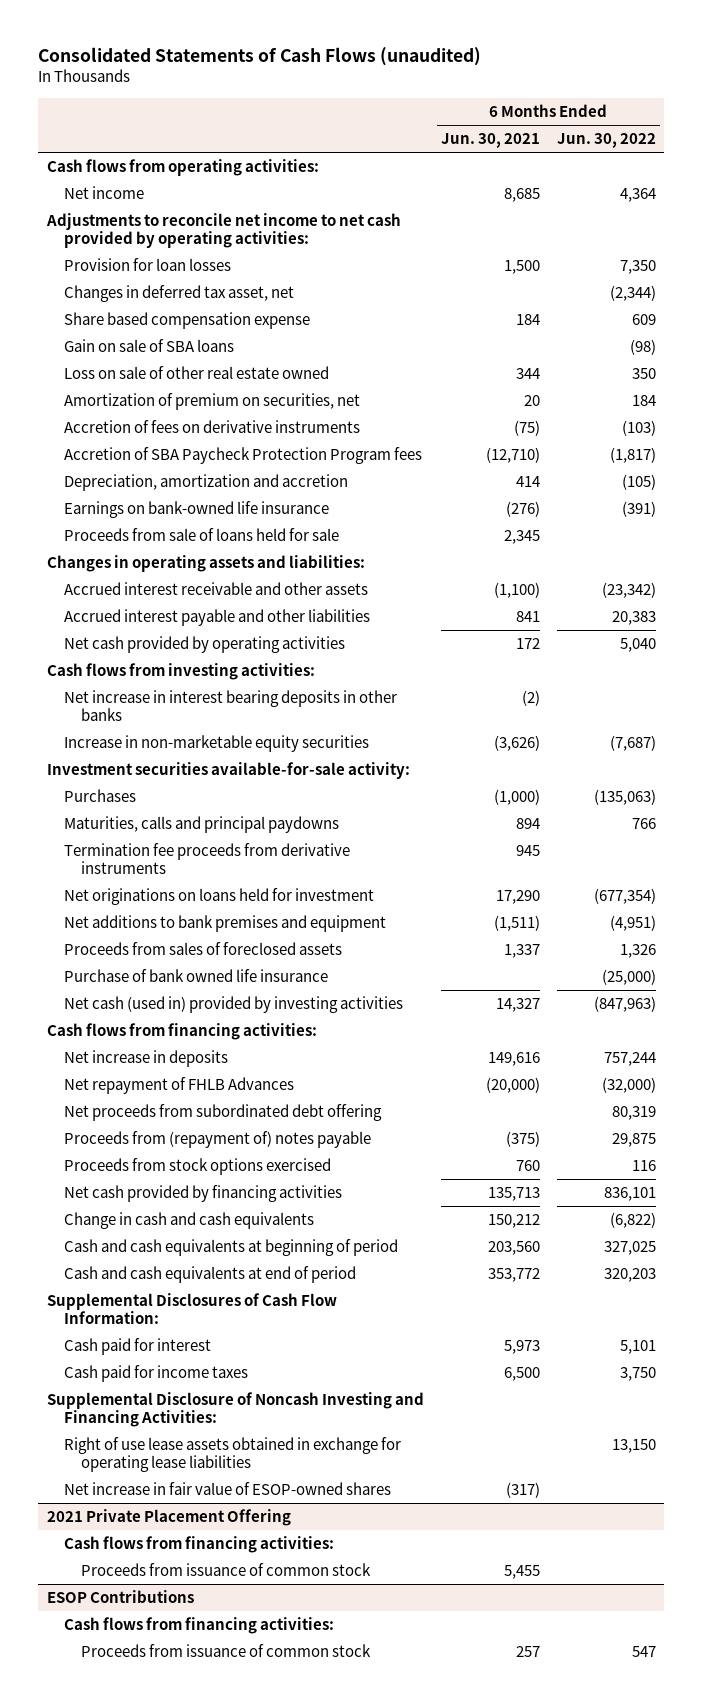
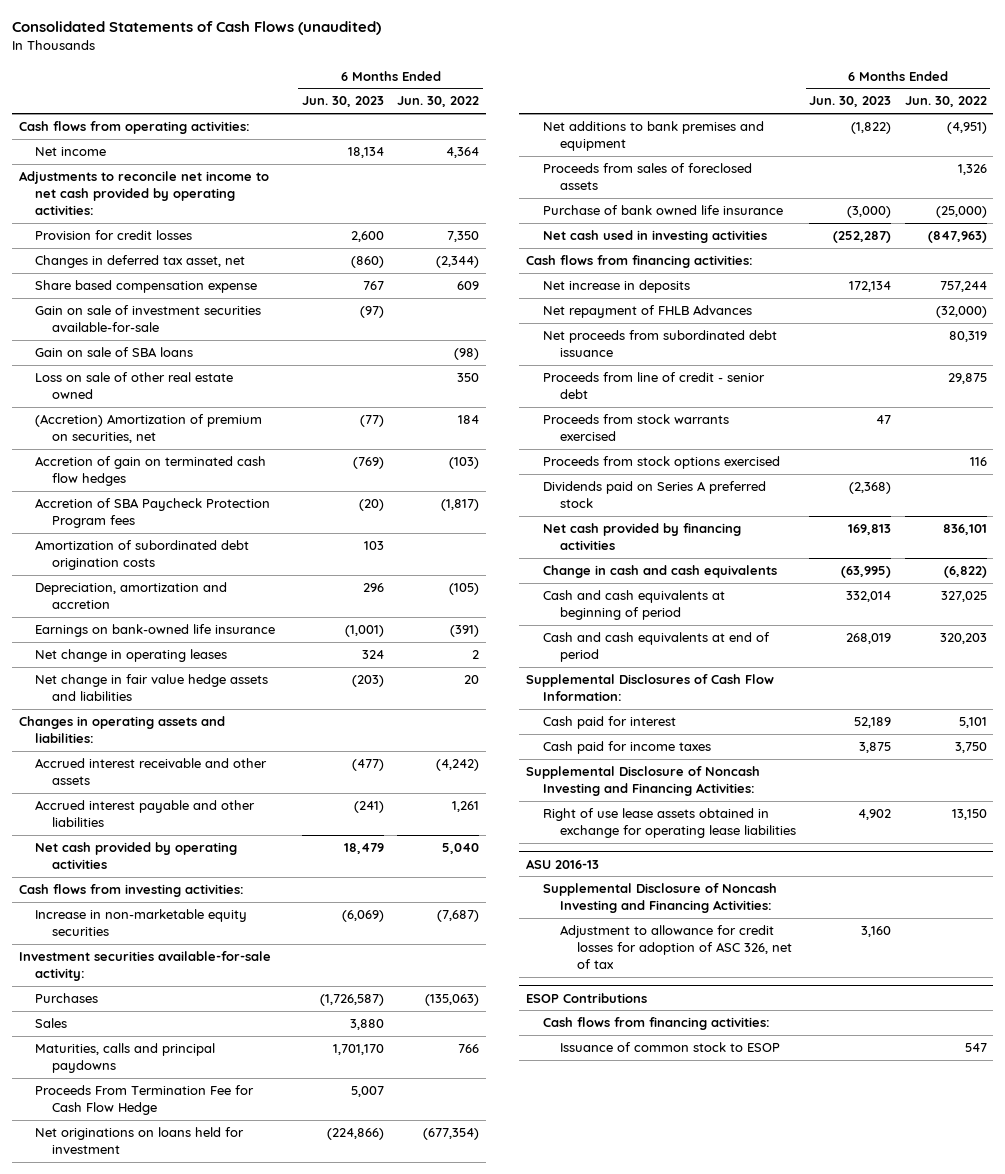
[440,133,540,149] Jun. 30, 2021 -> none
none -> [301,96,384,108] Jun. 30, 2023
[63,258,231,272] Provision for loan losses -> [35,230,193,241] Provision for credit losses
none -> [35,305,262,333] Gain on sale of investment securities available-for-sale
[63,420,360,434] Accretion of fees on derivative instruments -> none
[63,393,360,411] Amortization of premium on securities, net -> [35,414,263,444] (Accretion) Amortization of premium on securities, net
none -> [35,456,267,487] Accretion of gain on terminated cash flow hedges
none -> [35,540,250,571] Amortization of subordinated debt origination costs
[63,528,339,542] Proceeds from sale of loans held for sale -> none
none -> [35,649,228,663] Net change in operating leases
none -> [35,674,269,702] Net change in fair value hedge assets and liabilities
[601,582,656,599] (23,342) -> [436,759,480,772] (4,242)
[611,611,656,626] 20,383 -> [452,801,480,813] 1,261
[63,690,397,722] Net increase in interest bearing deposits in other banks -> none
none -> [35,1018,68,1029] Sales
[63,843,350,875] Termination fee proceeds from derivative instruments -> [35,1085,255,1116] Proceeds From Termination Fee for Cash Flow Hedge
[63,996,403,1014] Net cash (used in) provided by investing activities -> [542,230,767,244] Net cash used in investing activities
[63,1104,382,1122] Net proceeds from subordinated debt offering -> [542,330,777,358] Net proceeds from subordinated debt issuance
[63,1131,371,1149] Proceeds from (repayment of) notes payable -> [542,372,765,400] Proceeds from line of credit - senior debt
none -> [542,414,729,442] Proceeds from stock warrants exercised
none -> [542,481,766,509] Dividends paid on Series A preferred stock
[63,1482,391,1496] Net increase in fair value of ESOP-owned shares -> none
[46,1509,291,1527] 2021 Private Placement Offering -> none
[63,1536,334,1554] Cash flows from financing activities: -> none
[80,1563,371,1577] Proceeds from issuance of common stock -> none
none -> [525,858,599,869] ASU 2016-13
none -> [542,883,777,914] Supplemental Disclosure of Noncash Investing and Financing Activities:
none -> [559,925,792,970] Adjustment to allowance for credit losses for adoption of ASC 326, net of tax
[80,1644,371,1658] Proceeds from issuance of common stock -> [559,1042,780,1053] Issuance of common stock to ESOP

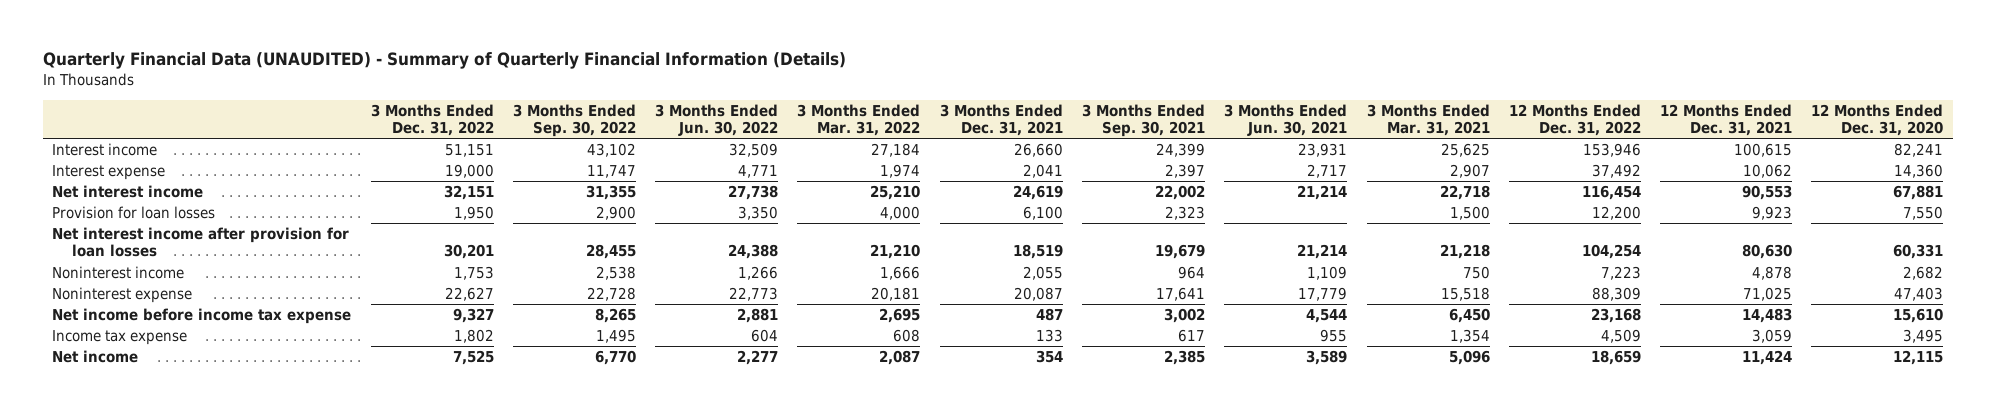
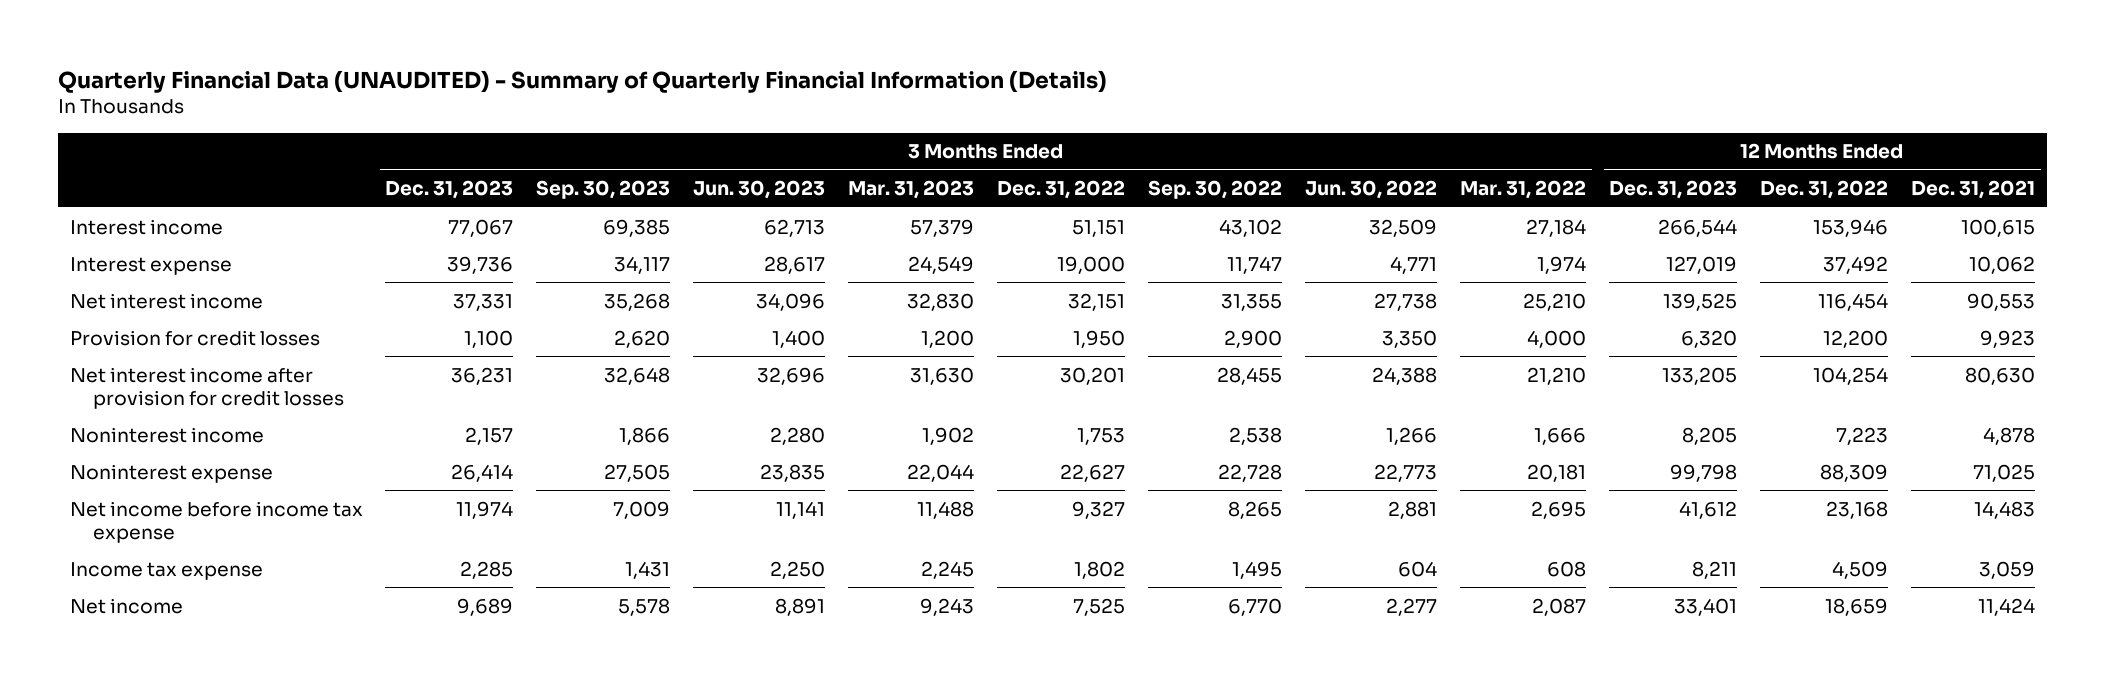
[939,103,1063,137] 3 Months Ended Dec. 31, 2021 -> none
[1081,103,1205,138] 3 Months Ended Sep. 30, 2021 -> none
[1224,103,1348,137] 3 Months Ended Jun. 30, 2021 -> none
[1366,103,1490,137] 3 Months Ended Mar. 31, 2021 -> none
[1811,103,1944,137] 12 Months Ended Dec. 31, 2020 -> none
none -> [385,180,514,200] Dec. 31, 2023
none -> [536,180,671,200] Sep. 30, 2023
none -> [693,180,826,200] Jun. 30, 2023
none -> [848,180,975,200] Mar. 31, 2023
none -> [1609,180,1738,200] Dec. 31, 2023
[52,206,216,220] Provision for loan losses -> [69,329,320,346] Provision for credit losses
[52,227,350,258] Net interest income after provision for loan losses -> [69,366,344,409] Net interest income after provision for credit losses

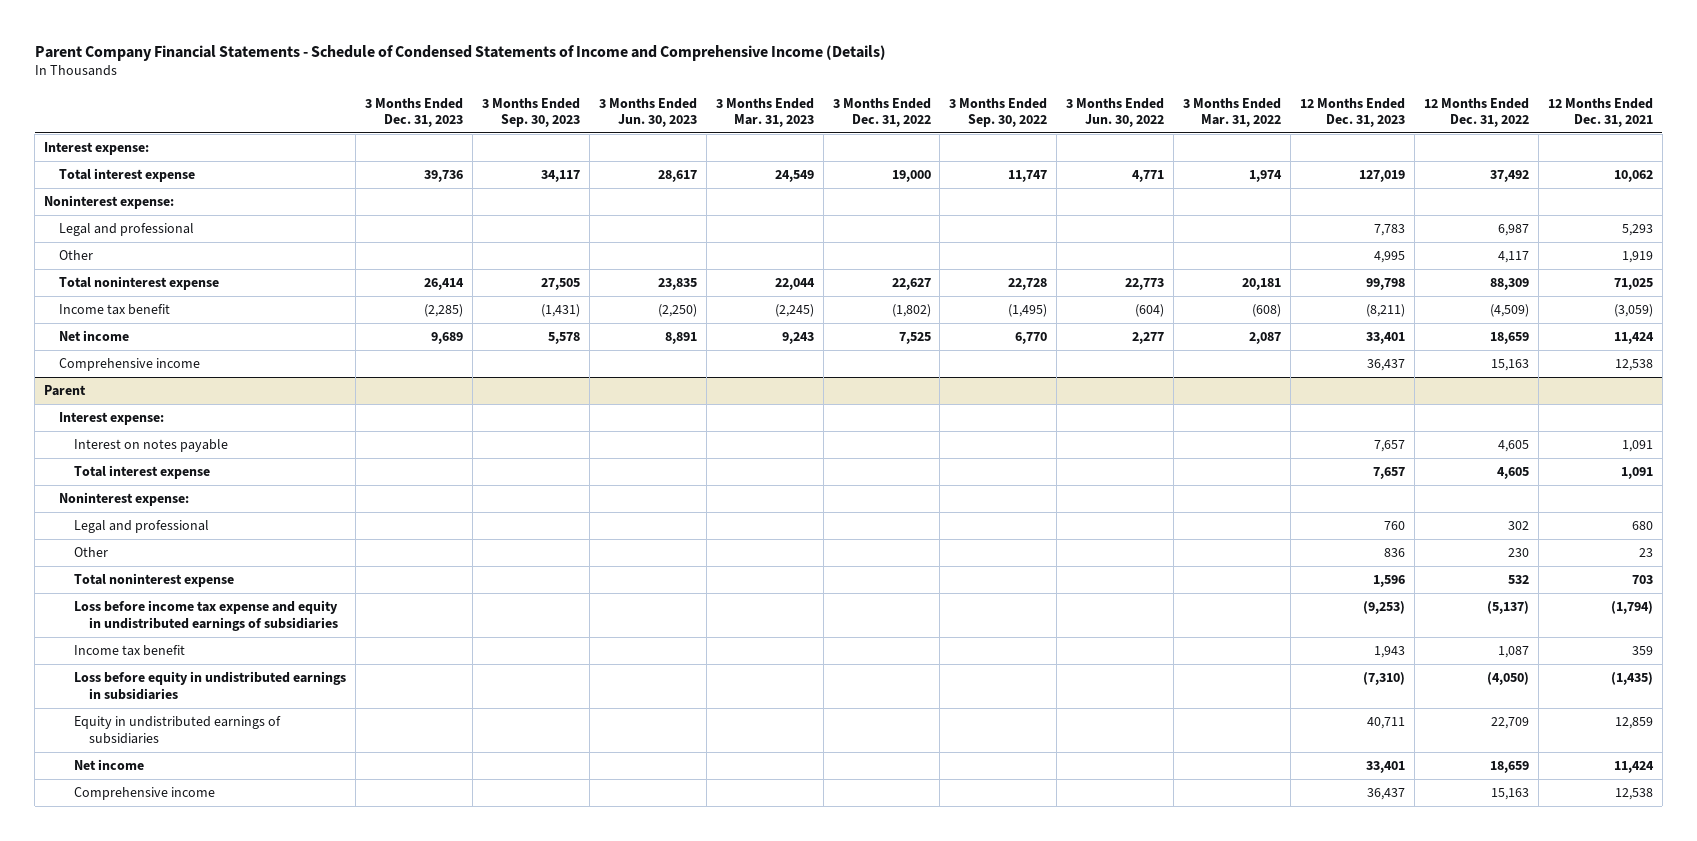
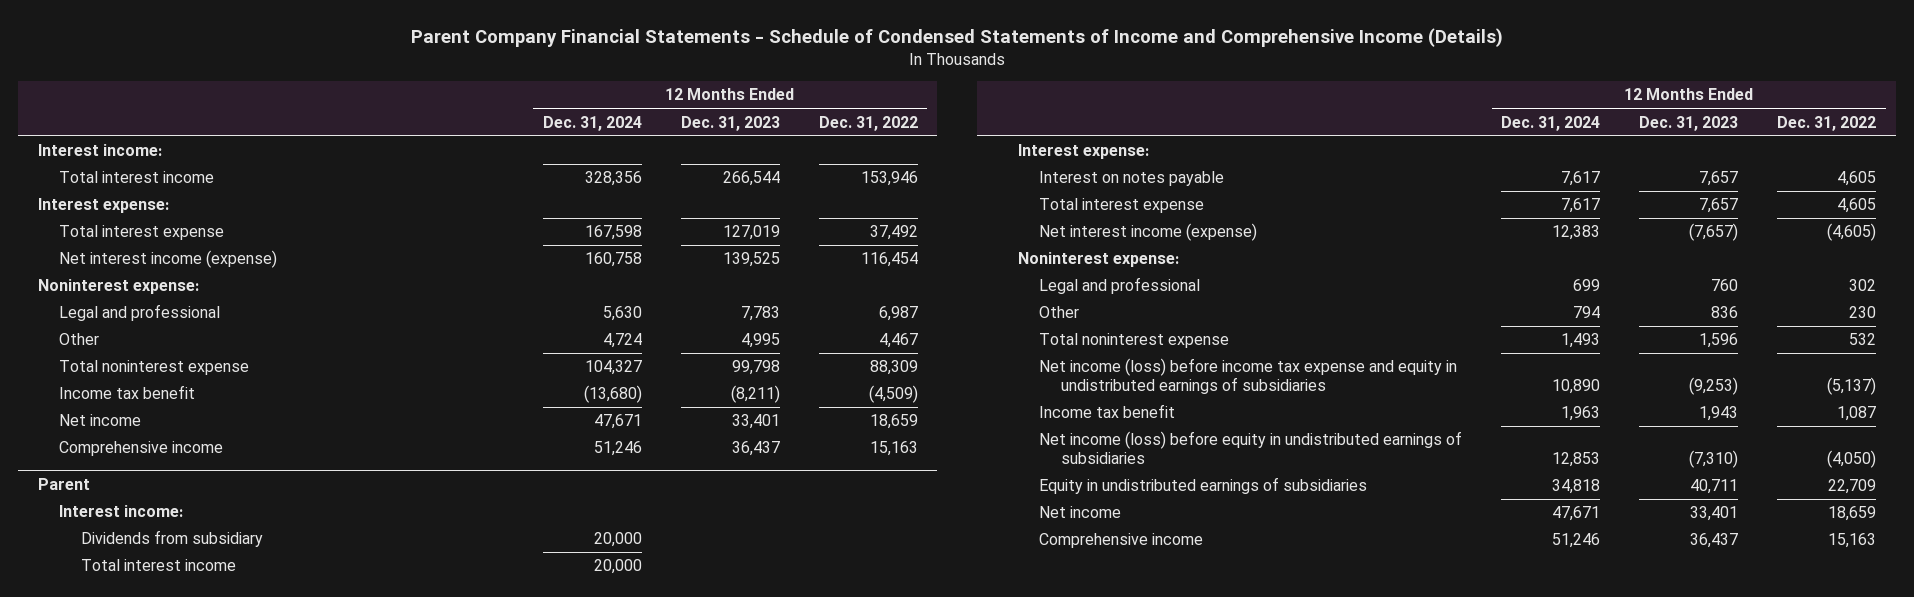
[364,97,463,128] 3 Months Ended Dec. 31, 2023 -> none
[481,97,580,128] 3 Months Ended Sep. 30, 2023 -> none
[598,97,697,128] 3 Months Ended Jun. 30, 2023 -> none
[715,97,814,128] 3 Months Ended Mar. 31, 2023 -> none
[832,97,931,128] 3 Months Ended Dec. 31, 2022 -> none
[949,97,1048,128] 3 Months Ended Sep. 30, 2022 -> none
[1066,97,1165,128] 3 Months Ended Jun. 30, 2022 -> none
[1183,97,1282,128] 3 Months Ended Mar. 31, 2022 -> none
[1547,97,1653,128] 12 Months Ended Dec. 31, 2021 -> none
none -> [542,115,642,131] Dec. 31, 2024
none -> [38,144,163,157] Interest income:
none -> [59,171,215,184] Total interest income
none -> [59,250,278,269] Net interest income (expense)
[1497,251,1529,264] 4,117 -> [878,333,918,349] 4,467
none -> [59,505,184,518] Interest income:
none -> [80,530,263,548] Dividends from subsidiary
none -> [80,559,236,572] Total interest income
none -> [1039,223,1258,242] Net interest income (expense)
[74,600,339,631] Loss before income tax expense and equity in undistributed earnings of subsidiaries -> [1039,358,1458,395] Net income (loss) before income tax expense and equity in undistributed earnings of subsidiaries
[74,671,347,700] Loss before equity in undistributed earnings in subsidiaries -> [1039,431,1463,465] Net income (loss) before equity in undistributed earnings of subsidiaries

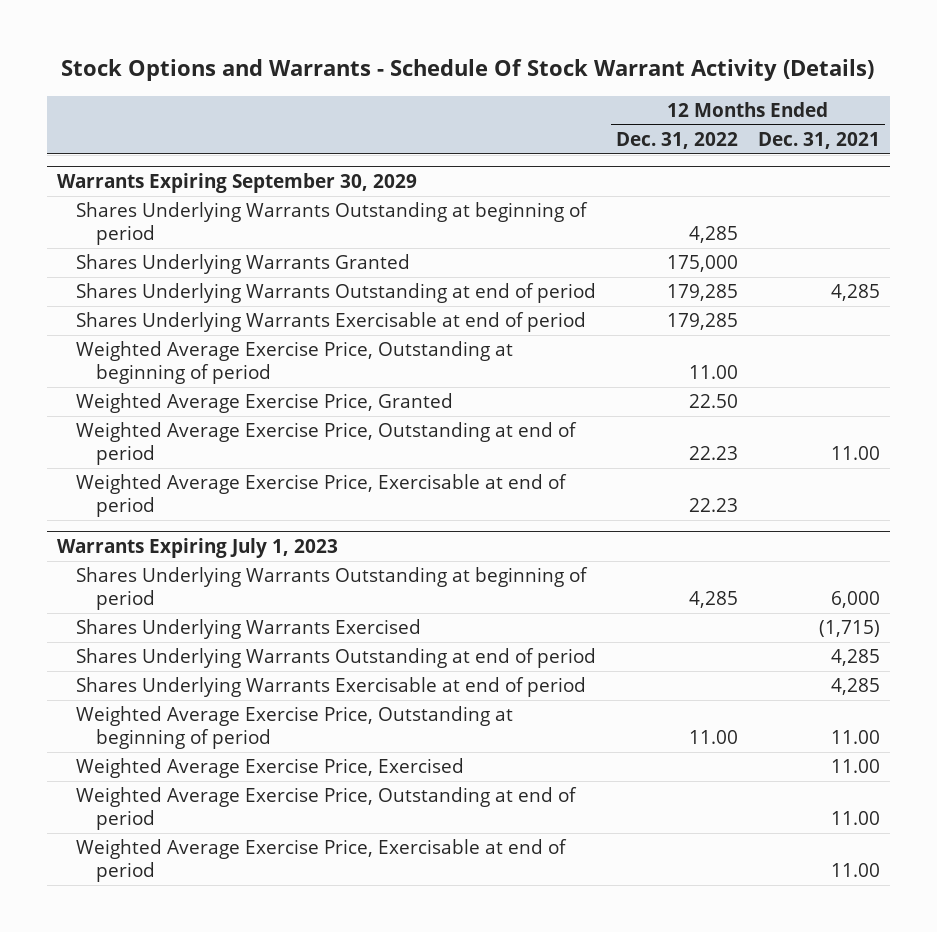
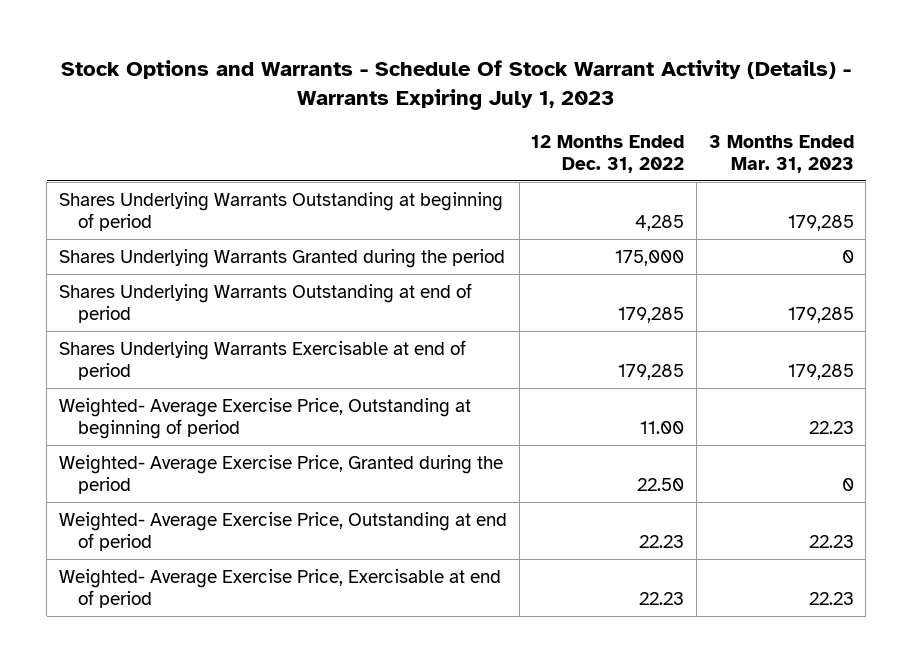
[61,59,875,82] Stock Options and Warrants - Schedule Of Stock Warrant Activity (Details) -> [61,60,852,111] Stock Options and Warrants - Schedule Of Stock Warrant Activity (Details) - Warrants Expiring July 1, 2023
[758,132,881,150] Dec. 31, 2021 -> none
none -> [708,134,854,173] 3 Months Ended Mar. 31, 2023
[56,172,417,193] Warrants Expiring September 30, 2029 -> none
[76,254,411,275] Shares Underlying Warrants Granted -> [59,249,506,269] Shares Underlying Warrants Granted during the period
[56,537,338,558] Warrants Expiring July 1, 2023 -> none
[76,567,589,611] Shares Underlying Warrants Outstanding at beginning of period -> none
[76,619,422,640] Shares Underlying Warrants Exercised -> none
[76,648,597,669] Shares Underlying Warrants Outstanding at end of period -> none
[76,677,587,698] Shares Underlying Warrants Exercisable at end of period -> none
[76,706,514,750] Weighted Average Exercise Price, Outstanding at beginning of period -> none
[76,758,465,779] Weighted Average Exercise Price, Exercised -> none
[76,787,578,831] Weighted Average Exercise Price, Outstanding at end of period -> none
[76,839,568,883] Weighted Average Exercise Price, Exercisable at end of period -> none
[76,341,514,385] Weighted Average Exercise Price, Outstanding at beginning of period -> [59,398,472,439] Weighted- Average Exercise Price, Outstanding at beginning of period
[76,393,454,414] Weighted Average Exercise Price, Granted -> [59,455,504,494] Weighted- Average Exercise Price, Granted during the period
[76,422,578,466] Weighted Average Exercise Price, Outstanding at end of period -> [59,512,508,551] Weighted- Average Exercise Price, Outstanding at end of period
[76,474,568,518] Weighted Average Exercise Price, Exercisable at end of period -> [59,569,502,608] Weighted- Average Exercise Price, Exercisable at end of period

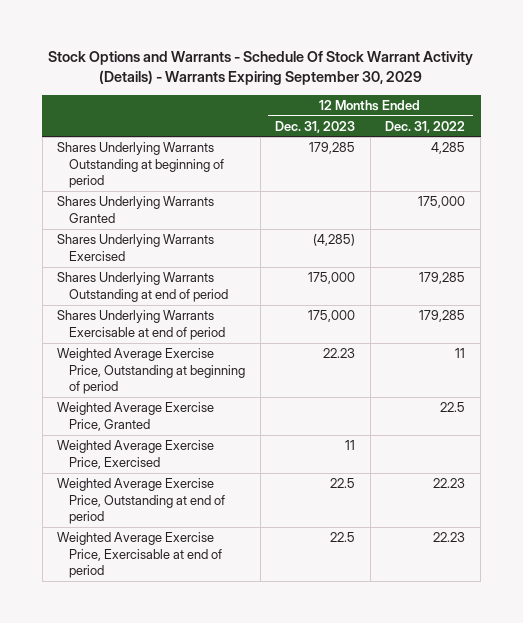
[61,60,852,111] Stock Options and Warrants - Schedule Of Stock Warrant Activity (Details) - Warrants Expiring July 1, 2023 -> [48,50,474,85] Stock Options and Warrants - Schedule Of Stock Warrant Activity (Details) - Warrants Expiring September 30, 2029
[708,134,854,173] 3 Months Ended Mar. 31, 2023 -> none
none -> [275,120,356,133] Dec. 31, 2023
[59,249,506,269] Shares Underlying Warrants Granted during the period -> [57,196,215,223] Shares Underlying Warrants Granted
none -> [57,234,215,261] Shares Underlying Warrants Exercised
[59,398,472,439] Weighted- Average Exercise Price, Outstanding at beginning of period -> [57,348,246,395] Weighted Average Exercise Price, Outstanding at beginning of period
[640,420,685,434] 11.00 -> [455,348,466,359] 11
[59,455,504,494] Weighted- Average Exercise Price, Granted during the period -> [57,402,215,431] Weighted Average Exercise Price, Granted
[637,477,685,491] 22.50 -> [440,402,466,413] 22.5
none -> [57,440,215,469] Weighted Average Exercise Price, Exercised
[59,512,508,551] Weighted- Average Exercise Price, Outstanding at end of period -> [57,478,226,525] Weighted Average Exercise Price, Outstanding at end of period
[59,569,502,608] Weighted- Average Exercise Price, Exercisable at end of period -> [57,532,223,579] Weighted Average Exercise Price, Exercisable at end of period

